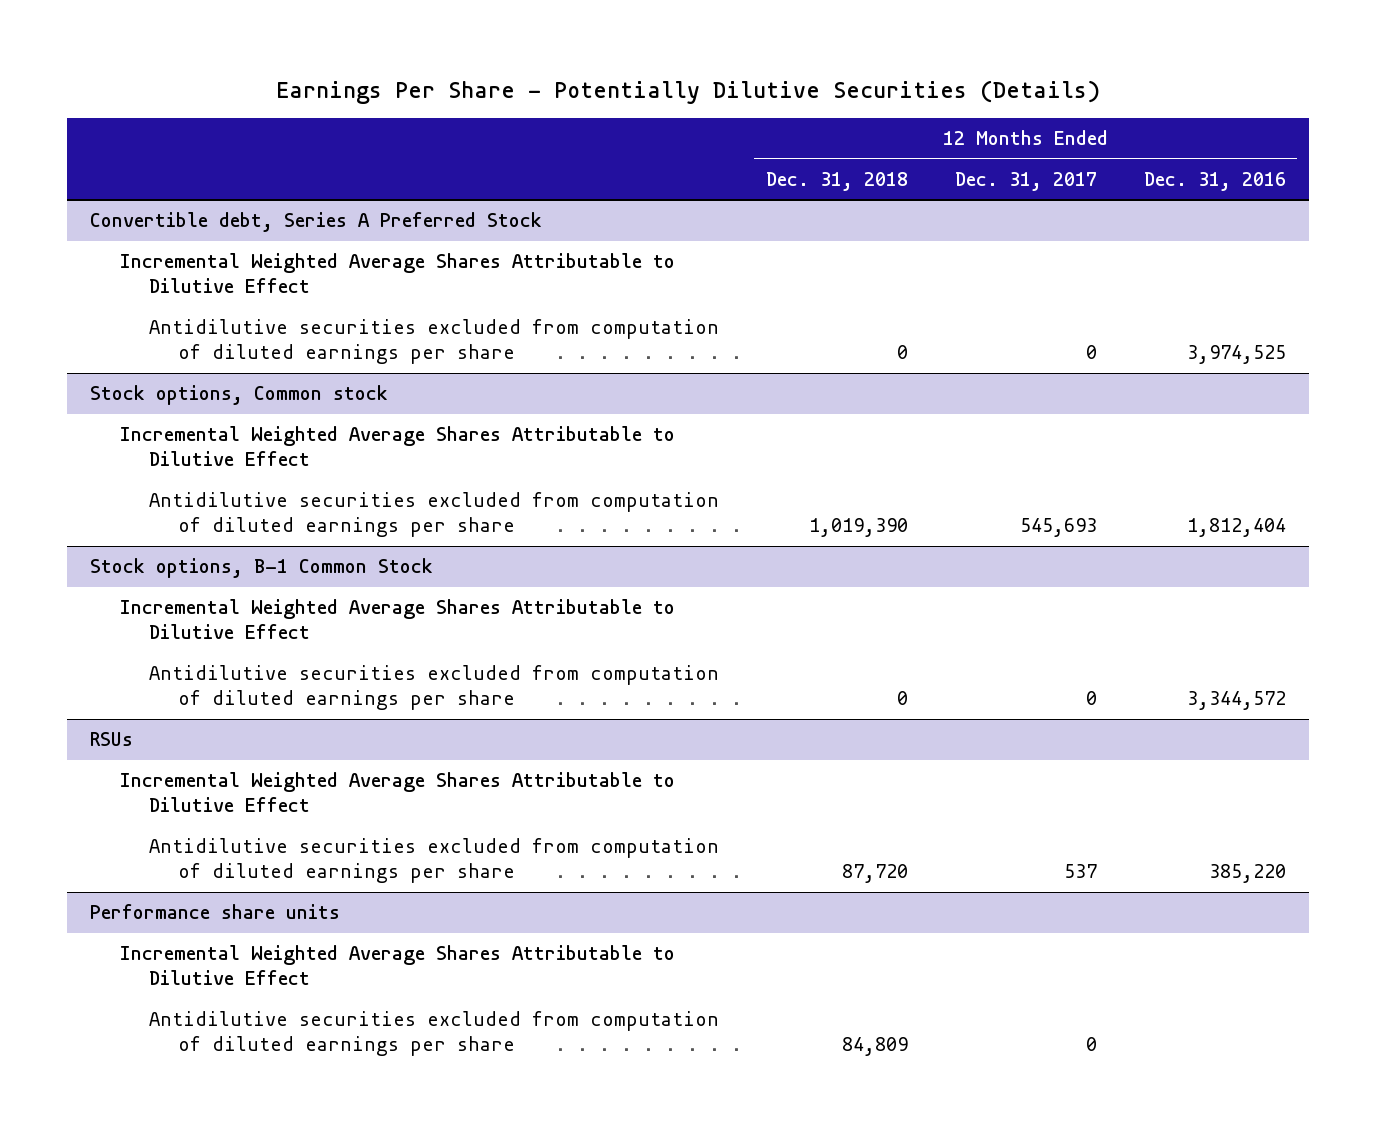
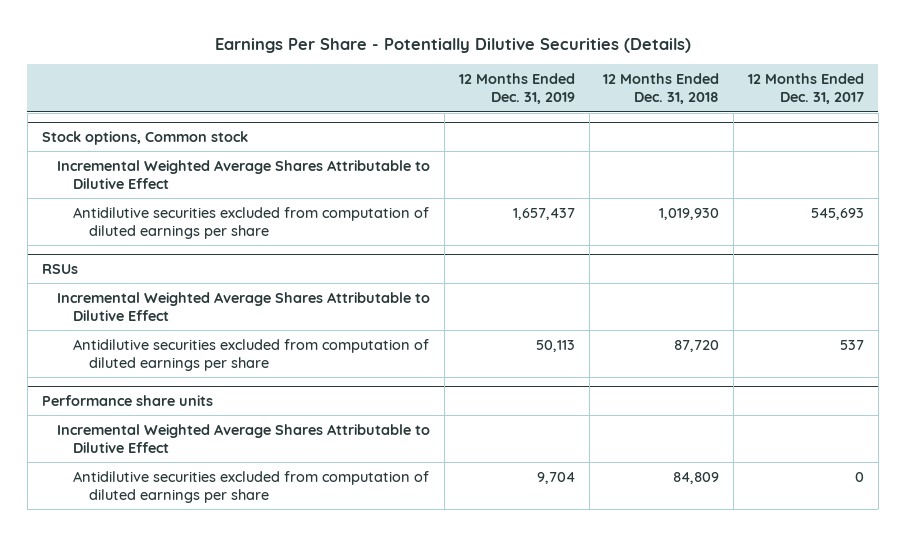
[1143,171,1286,191] Dec. 31, 2016 -> none
none -> [458,73,575,105] 12 Months Ended Dec. 31, 2019
[90,212,543,233] Convertible debt, Series A Preferred Stock -> none
[119,253,675,294] Incremental Weighted Average Shares Attributable to Dilutive Effect -> none
[148,319,719,365] Antidilutive securities excluded from computation of diluted earnings per share -> none
[90,558,434,579] Stock options, B-1 Common Stock -> none
[119,599,675,640] Incremental Weighted Average Shares Attributable to Dilutive Effect -> none
[148,665,719,711] Antidilutive securities excluded from computation of diluted earnings per share -> none
[808,518,908,538] 1,019,390 -> [659,207,720,220] 1,019,930

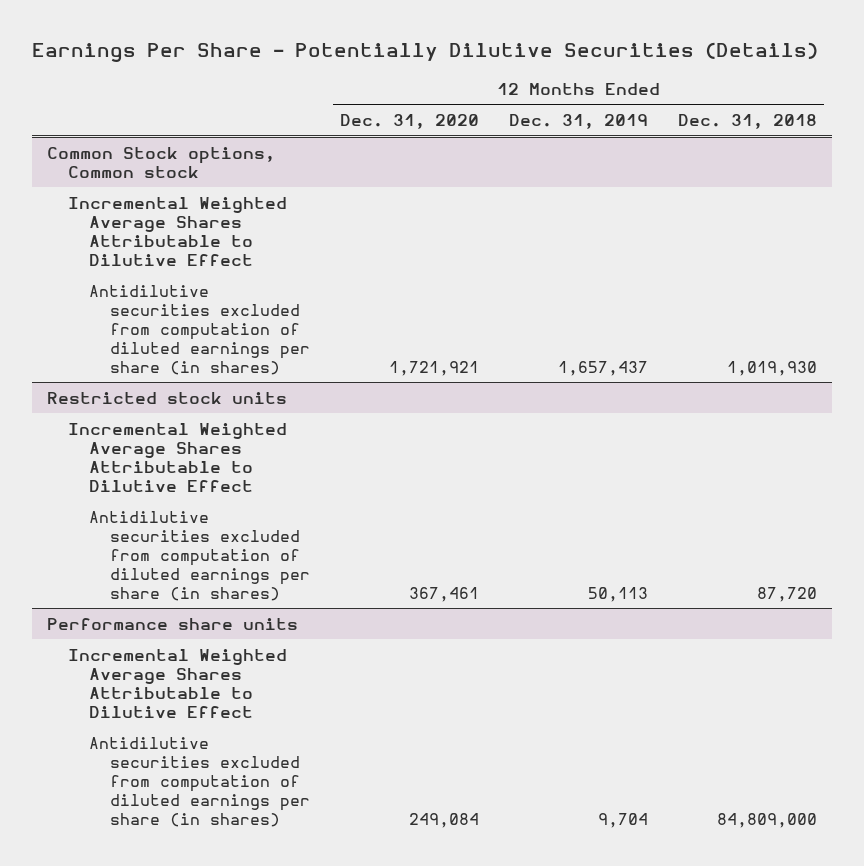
[747,73,864,105] 12 Months Ended Dec. 31, 2017 -> none
none -> [340,114,480,130] Dec. 31, 2020
[41,130,248,145] Stock options, Common stock -> [47,146,276,178] Common Stock options, Common stock
[73,206,430,239] Antidilutive securities excluded from computation of diluted earnings per share -> [89,284,311,375] Antidilutive securities excluded from computation of diluted earnings per share (in shares)
[41,263,78,274] RSUs -> [47,391,288,404] Restricted stock units
[73,338,430,371] Antidilutive securities excluded from computation of diluted earnings per share -> [89,510,311,601] Antidilutive securities excluded from computation of diluted earnings per share (in shares)
[73,470,430,503] Antidilutive securities excluded from computation of diluted earnings per share -> [89,736,311,827] Antidilutive securities excluded from computation of diluted earnings per share (in shares)
[673,471,720,484] 84,809 -> [716,812,817,828] 84,809,000

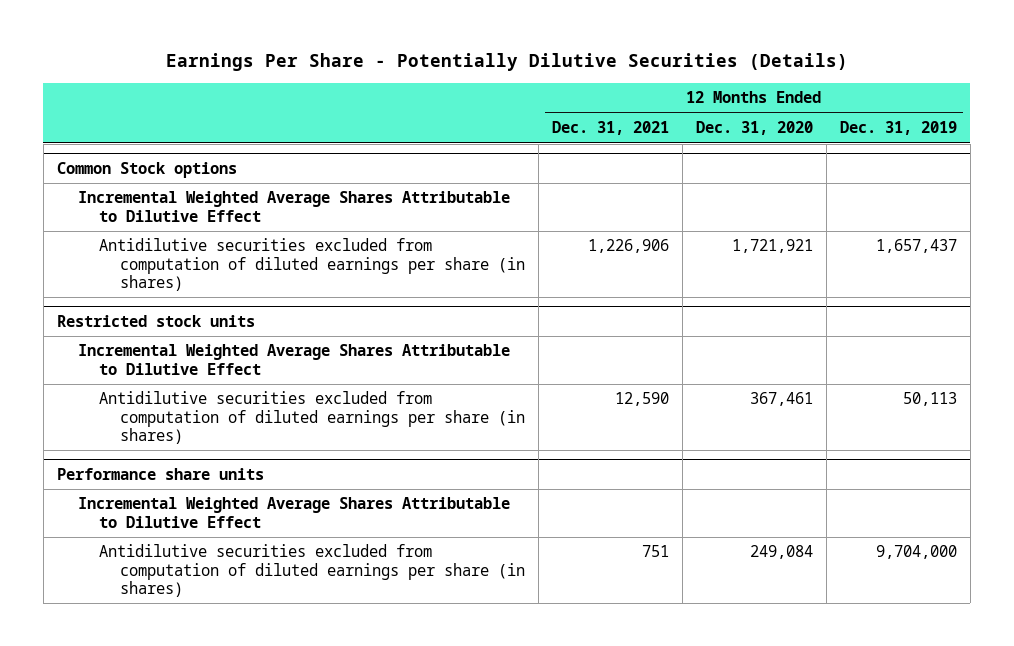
[677,114,817,130] Dec. 31, 2018 -> none
none -> [551,121,669,136] Dec. 31, 2021
[47,146,276,178] Common Stock options, Common stock -> [56,161,237,178] Common Stock options
[598,812,649,828] 9,704 -> [875,545,957,560] 9,704,000

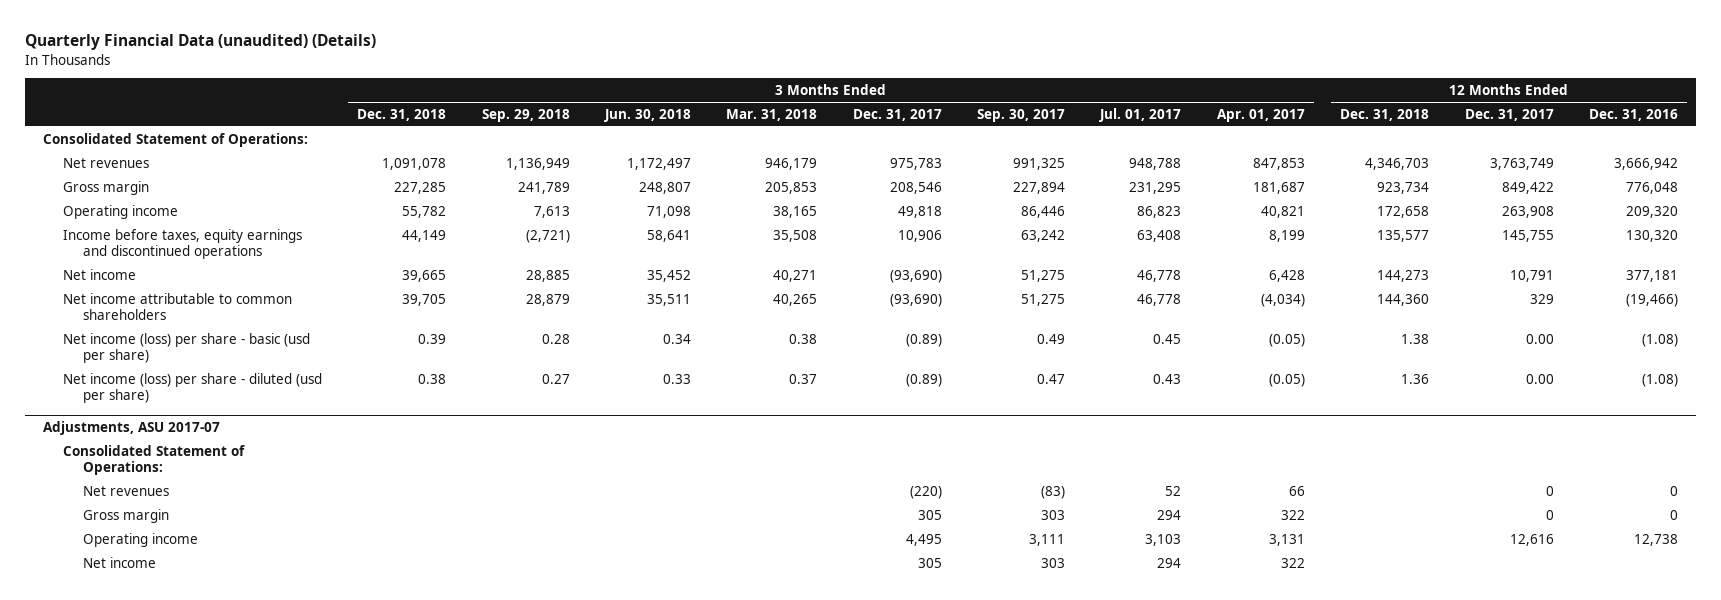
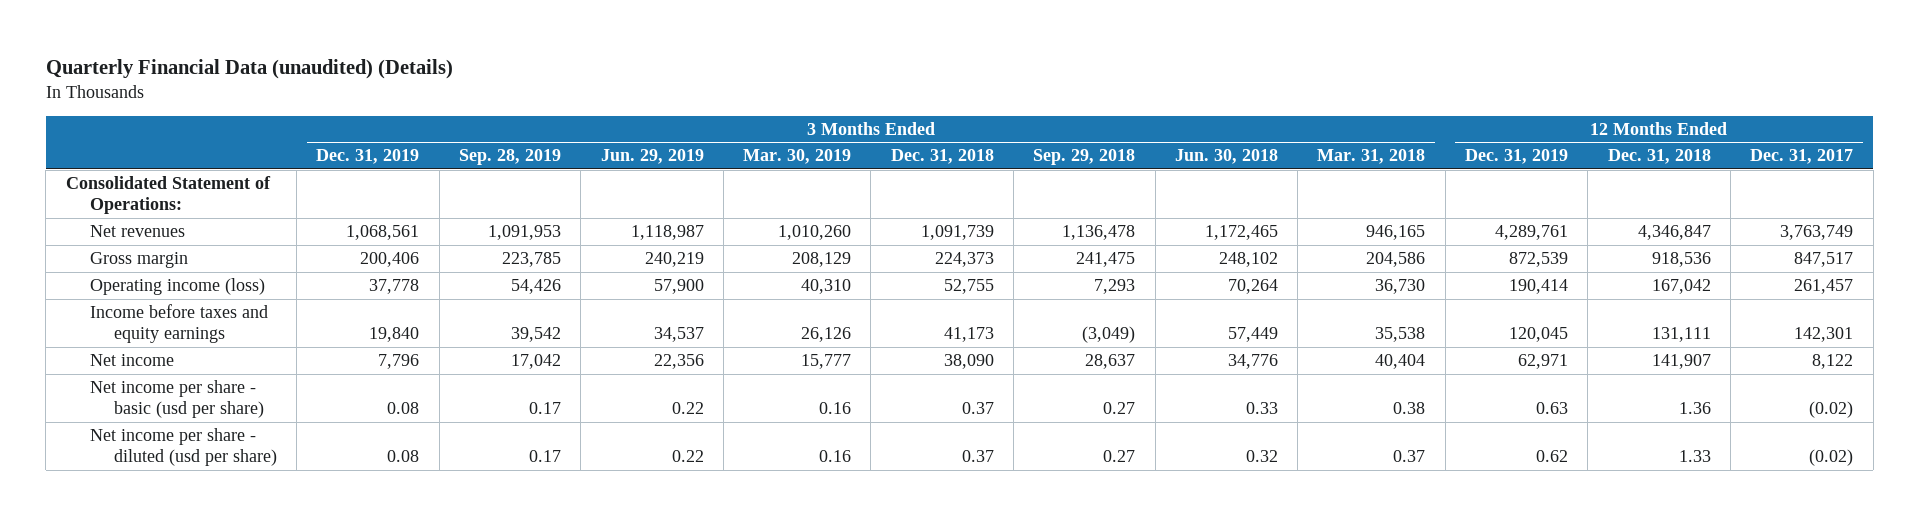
[852,108,942,121] Dec. 31, 2017 -> none
[977,108,1066,122] Sep. 30, 2017 -> none
[1099,107,1182,122] Jul. 01, 2017 -> none
[1216,108,1305,122] Apr. 01, 2017 -> none
[1588,108,1678,121] Dec. 31, 2016 -> none
none -> [316,149,420,165] Dec. 31, 2019
none -> [459,149,562,166] Sep. 28, 2019
none -> [600,149,704,165] Jun. 29, 2019
none -> [743,149,852,165] Mar. 30, 2019
none -> [1465,149,1569,165] Dec. 31, 2019
[62,292,292,321] Net income attributable to common shareholders -> none
[42,421,220,436] Adjustments, ASU 2017-07 -> none
[62,444,245,476] Consolidated Statement of Operations: -> none
[82,485,169,496] Net revenues -> none
[82,508,169,523] Gross margin -> none
[82,532,198,547] Operating income -> none
[82,556,156,568] Net income -> none
[382,157,447,170] 1,091,078 -> [920,225,994,241] 1,091,739
[505,157,570,170] 1,136,949 -> [1062,225,1136,241] 1,136,478
[626,157,691,170] 1,172,497 -> [1204,225,1278,241] 1,172,465
[765,157,818,170] 946,179 -> [1366,225,1426,241] 946,165
[1365,157,1430,170] 4,346,703 -> [1637,225,1711,241] 4,346,847
[394,181,447,194] 227,285 -> [934,252,994,268] 224,373
[517,181,570,194] 241,789 -> [1076,252,1136,268] 241,475
[638,181,691,194] 248,807 -> [1218,252,1278,268] 248,102
[765,181,818,194] 205,853 -> [1366,252,1426,268] 204,586
[1377,181,1430,194] 923,734 -> [1651,252,1711,268] 918,536
[1501,181,1554,194] 849,422 -> [1794,252,1854,268] 847,517
[62,204,178,219] Operating income -> [89,278,265,296] Operating income (loss)
[402,205,447,218] 55,782 -> [943,279,994,295] 52,755
[533,205,570,218] 7,613 -> [1094,279,1136,295] 7,293
[646,205,691,218] 71,098 -> [1227,279,1278,295] 70,264
[773,205,818,218] 38,165 -> [1375,279,1426,295] 36,730
[1377,205,1430,218] 172,658 -> [1651,279,1711,295] 167,042
[1501,205,1554,218] 263,908 -> [1794,279,1854,295] 261,457
[62,228,302,260] Income before taxes, equity earnings and discontinued operations -> [89,304,268,344] Income before taxes and equity earnings
[402,229,447,242] 44,149 -> [943,327,994,343] 41,173
[525,229,570,243] (2,721) -> [1082,326,1136,344] (3,049)
[646,229,691,242] 58,641 -> [1227,327,1278,343] 57,449
[773,229,818,242] 35,508 -> [1375,327,1426,343] 35,538
[1377,229,1430,242] 135,577 -> [1651,327,1711,343] 131,111
[1501,229,1554,242] 145,755 -> [1794,327,1854,343] 142,301
[402,269,447,282] 39,665 -> [943,354,994,370] 38,090
[525,269,570,282] 28,885 -> [1085,354,1136,370] 28,637
[646,269,691,282] 35,452 -> [1227,354,1278,370] 34,776
[773,269,818,282] 40,271 -> [1375,354,1426,370] 40,404
[1377,269,1430,282] 144,273 -> [1651,354,1711,370] 141,907
[1509,269,1554,282] 10,791 -> [1812,354,1854,370] 8,122
[62,332,310,364] Net income (loss) per share - basic (usd per share) -> [89,380,264,419] Net income per share - basic (usd per share)
[418,333,447,344] 0.39 -> [961,402,994,415] 0.37
[541,333,570,344] 0.28 -> [1103,402,1136,415] 0.27
[662,333,691,344] 0.34 -> [1245,402,1278,415] 0.33
[1401,333,1430,344] 1.38 -> [1678,402,1711,415] 1.36
[1525,333,1554,344] 0.00 -> [1809,401,1854,419] (0.02)
[62,372,322,404] Net income (loss) per share - diluted (usd per share) -> [89,428,277,467] Net income per share - diluted (usd per share)
[418,373,447,384] 0.38 -> [961,450,994,463] 0.37
[662,373,691,384] 0.33 -> [1245,450,1278,463] 0.32
[1401,373,1430,384] 1.36 -> [1678,450,1711,463] 1.33
[1525,373,1554,384] 0.00 -> [1809,449,1854,467] (0.02)

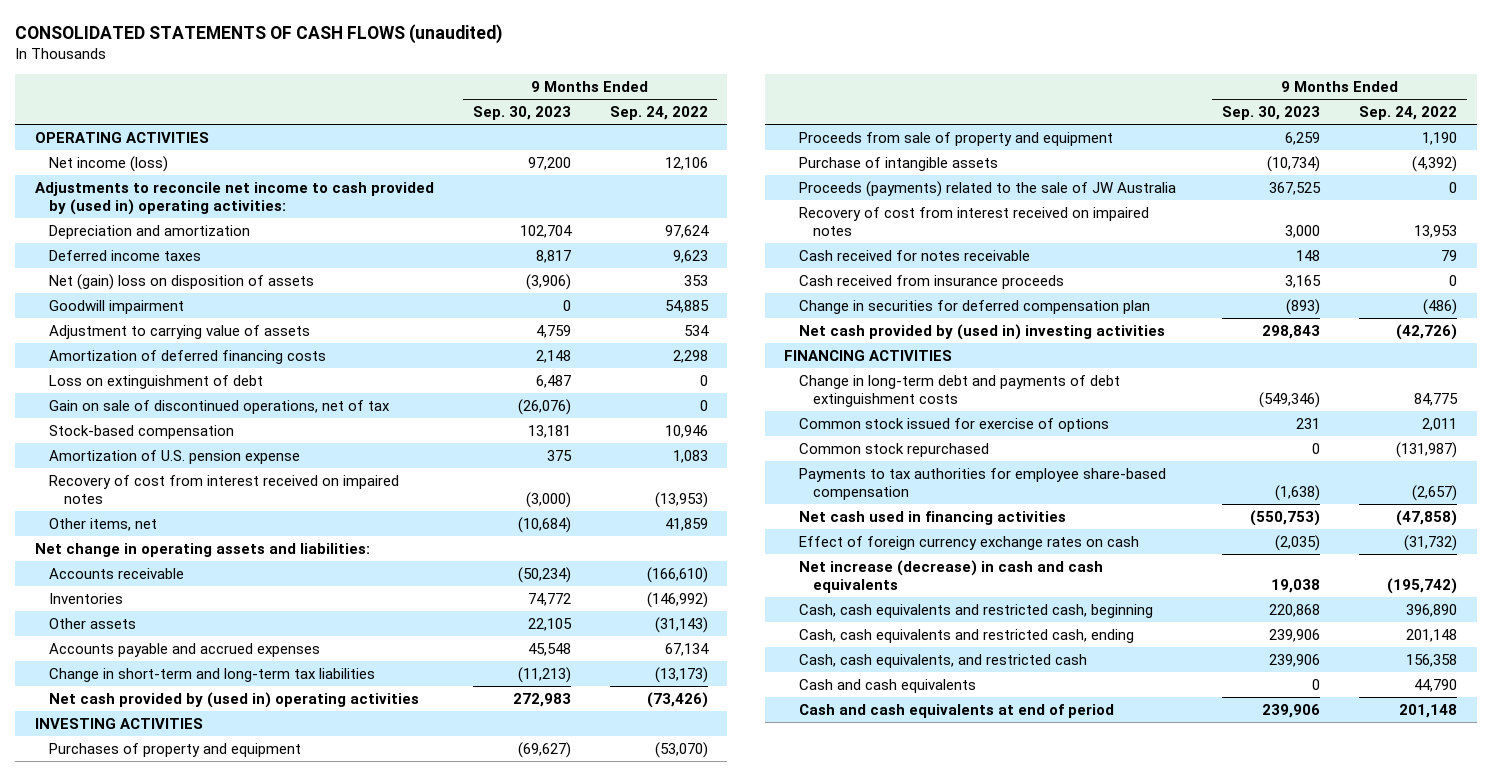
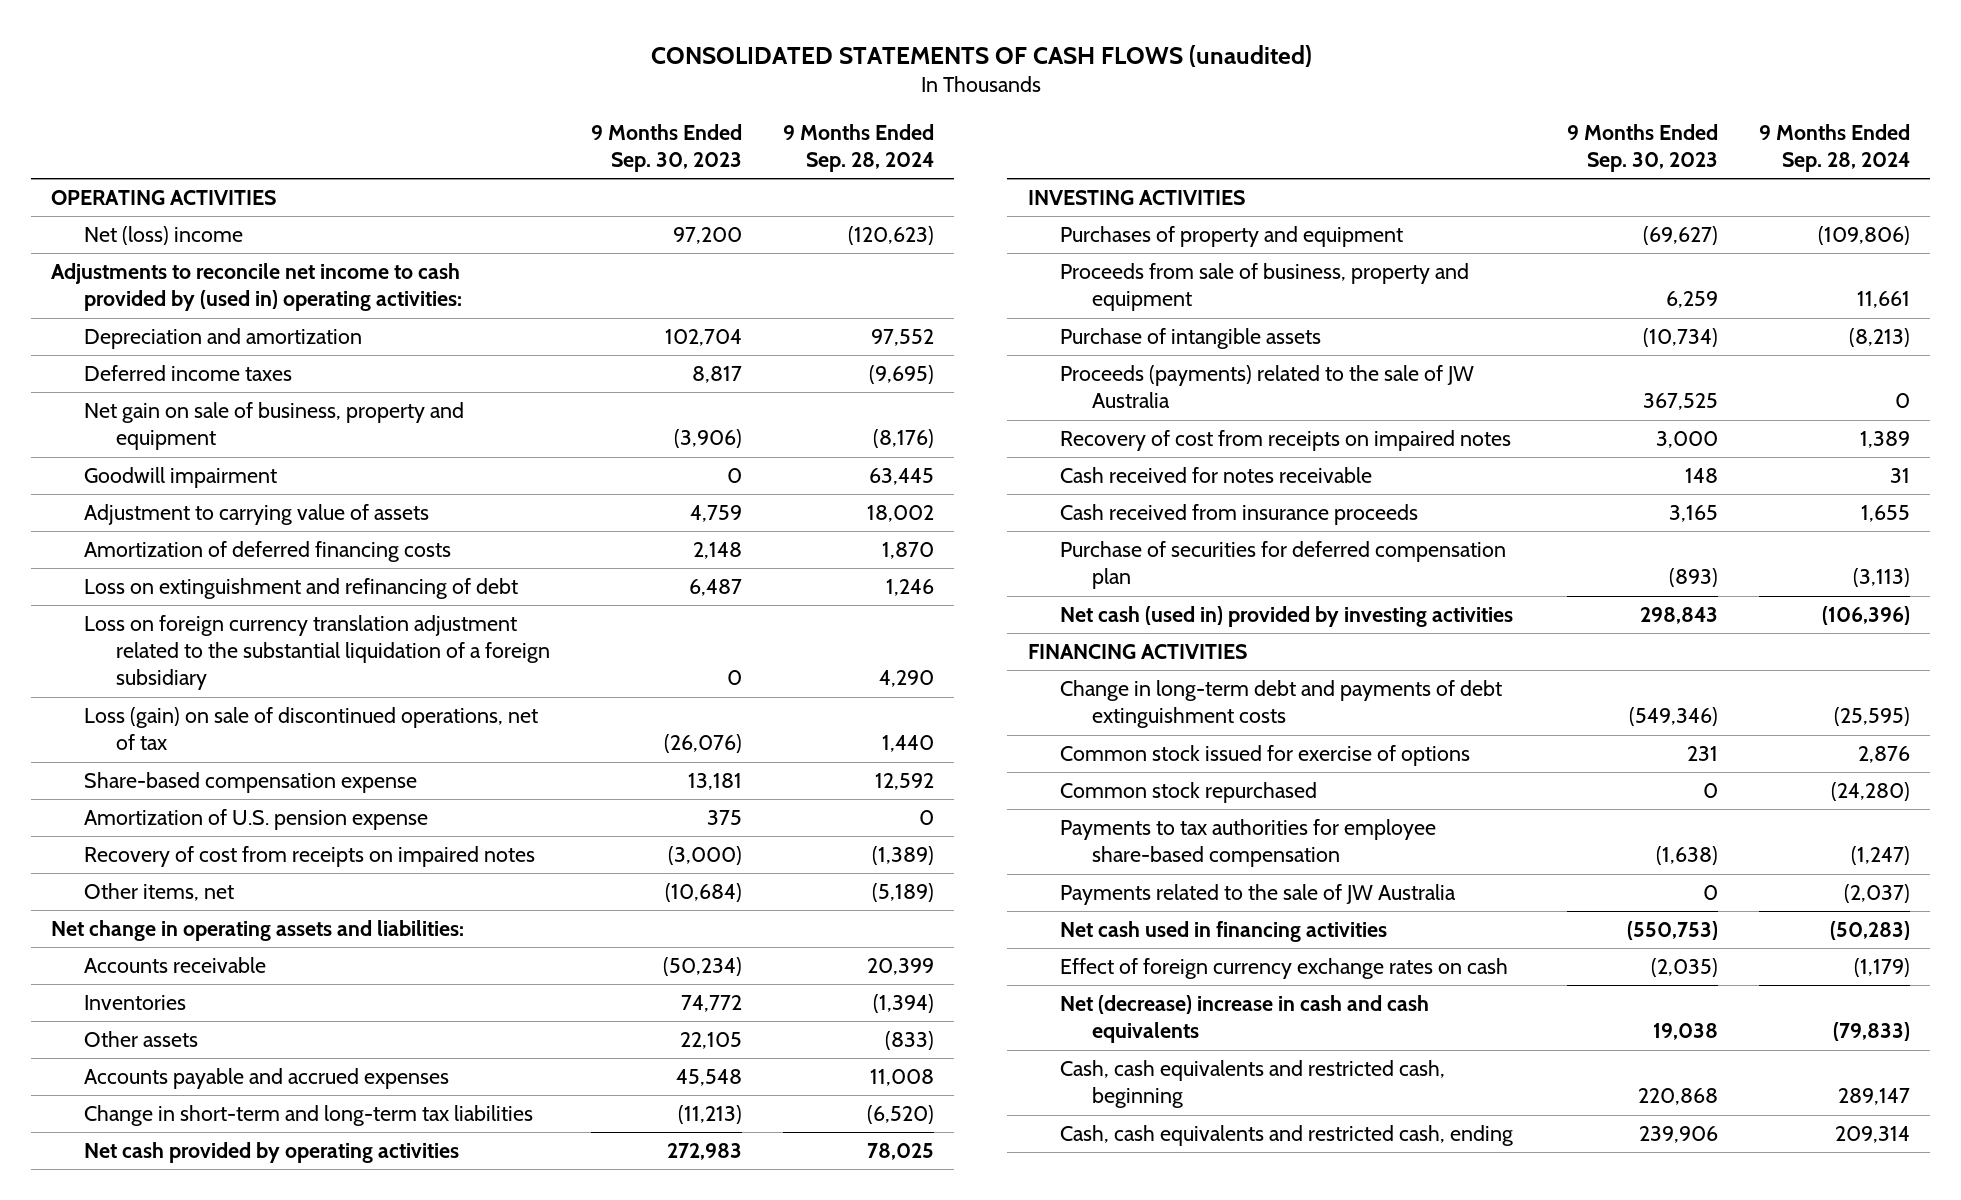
[609,106,708,121] Sep. 24, 2022 -> none
none -> [782,123,934,173] 9 Months Ended Sep. 28, 2024
[49,155,169,172] Net income (loss) -> [83,226,243,246] Net (loss) income
[49,273,315,290] Net (gain) loss on disposition of assets -> [83,402,464,451] Net gain on sale of business, property and equipment
[49,374,264,389] Loss on extinguishment of debt -> [83,578,518,600] Loss on extinguishment and refinancing of debt
none -> [83,615,550,691] Loss on foreign currency translation adjustment related to the substantial liquidation of a foreign subsidiary
[49,399,391,414] Gain on sale of discontinued operations, net of tax -> [83,707,538,751] Loss (gain) on sale of discontinued operations, net of tax
[49,424,235,439] Stock-based compensation -> [83,772,417,794] Share-based compensation expense
[49,474,400,505] Recovery of cost from interest received on impaired notes -> [83,846,535,868] Recovery of cost from receipts on impaired notes
[49,691,420,708] Net cash provided by (used in) operating activities -> [83,1142,459,1164] Net cash provided by operating activities
[798,131,1113,146] Proceeds from sale of property and equipment -> [1059,263,1469,312] Proceeds from sale of business, property and equipment
[798,206,1149,237] Recovery of cost from interest received on impaired notes -> [1059,430,1511,452] Recovery of cost from receipts on impaired notes
[798,299,1150,314] Change in securities for deferred compensation plan -> [1059,541,1506,590] Purchase of securities for deferred compensation plan
[798,323,1165,340] Net cash provided by (used in) investing activities -> [1059,606,1513,628] Net cash (used in) provided by investing activities
none -> [1059,884,1456,906] Payments related to the sale of JW Australia
[798,559,1103,594] Net increase (decrease) in cash and cash equivalents -> [1059,995,1429,1044] Net (decrease) increase in cash and cash equivalents
[798,653,1087,668] Cash, cash equivalents, and restricted cash -> none
[798,678,976,693] Cash and cash equivalents -> none
[798,703,1114,718] Cash and cash equivalents at end of period -> none

